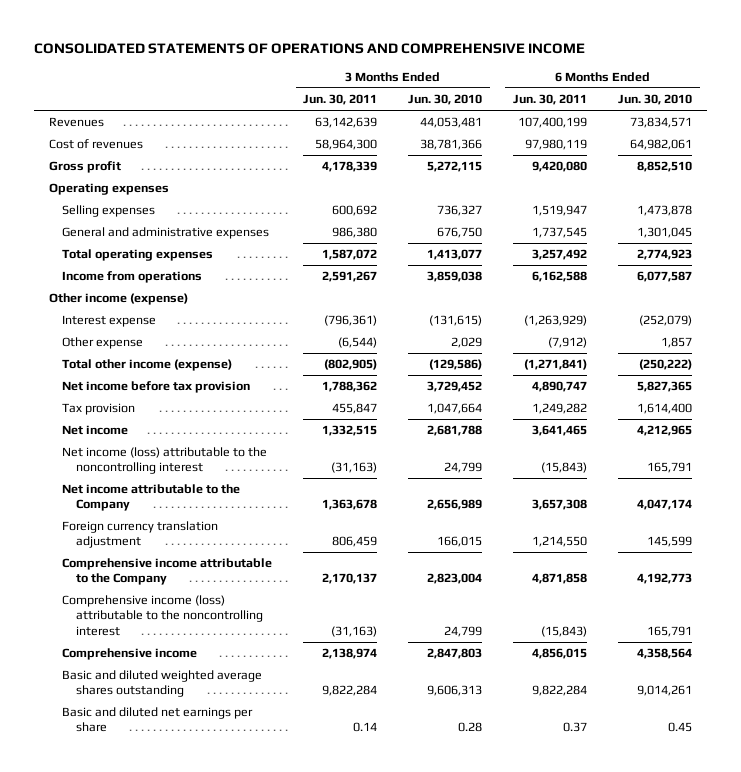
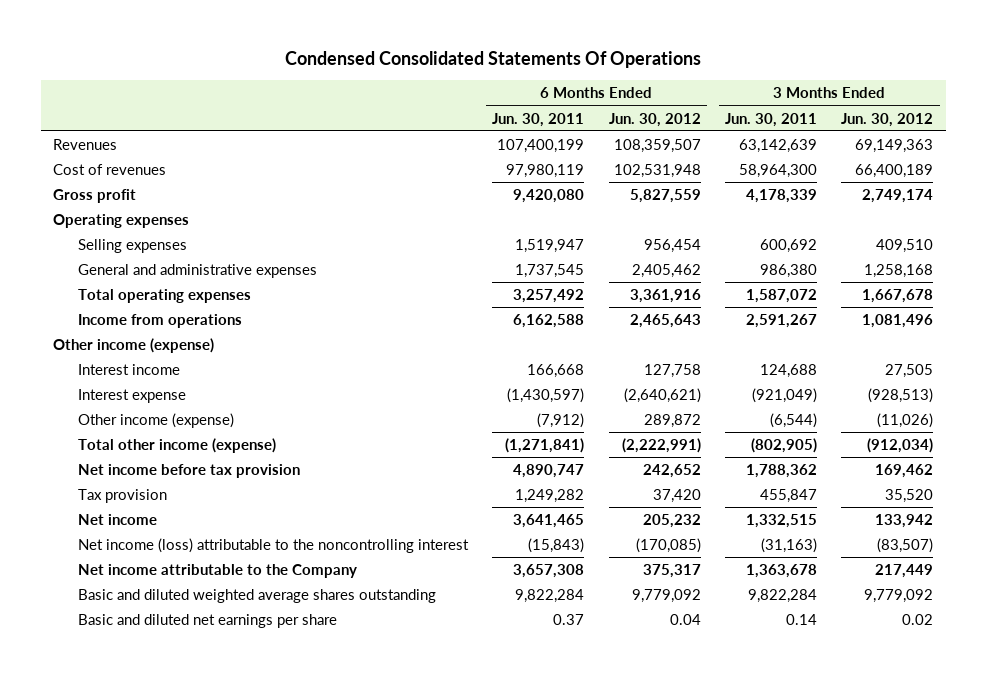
[33,43,585,55] CONSOLIDATED STATEMENTS OF OPERATIONS AND COMPREHENSIVE INCOME -> [285,50,702,68] Condensed Consolidated Statements Of Operations
[408,94,483,106] Jun. 30, 2010 -> none
[617,94,692,106] Jun. 30, 2010 -> none
none -> [608,112,701,127] Jun. 30, 2012
none -> [841,112,934,127] Jun. 30, 2012
none -> [77,364,180,376] Interest income
[324,315,378,327] (796,361) -> [751,388,817,404] (921,049)
[524,315,588,327] (1,263,929) -> [507,388,585,404] (1,430,597)
[62,337,144,350] Other expense -> [77,413,234,429] Other income (expense)
[62,521,219,549] Foreign currency translation adjustment -> none
[62,558,273,586] Comprehensive income attributable to the Company -> none
[62,595,263,636] Comprehensive income (loss) attributable to the noncontrolling interest -> none
[62,648,198,661] Comprehensive income -> none

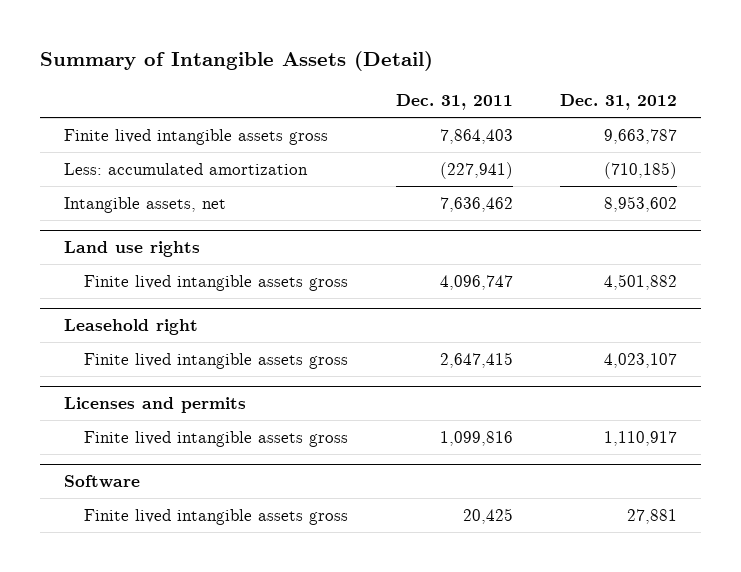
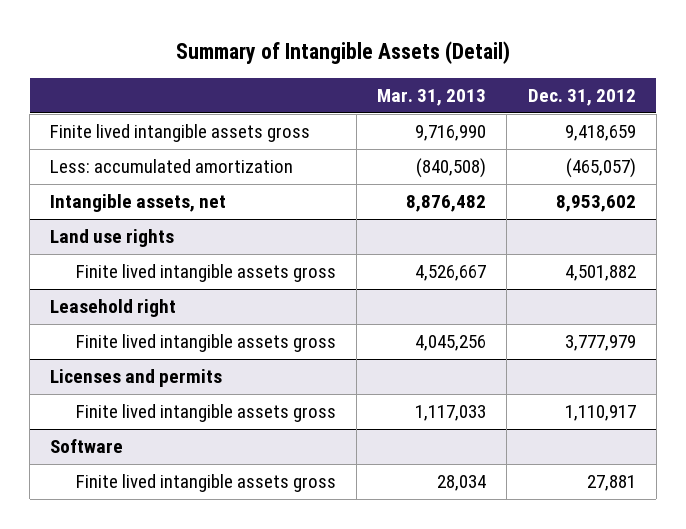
[395,94,513,111] Dec. 31, 2011 -> none
none -> [377,88,487,106] Mar. 31, 2013
[604,128,678,144] 9,663,787 -> [564,125,636,142] 9,418,659
[604,161,678,179] (710,185) -> [565,158,636,179] (465,057)
[604,352,678,368] 4,023,107 -> [564,335,636,352] 3,777,979

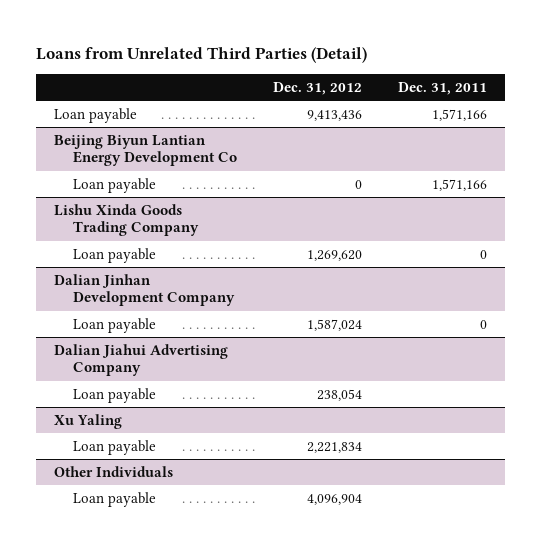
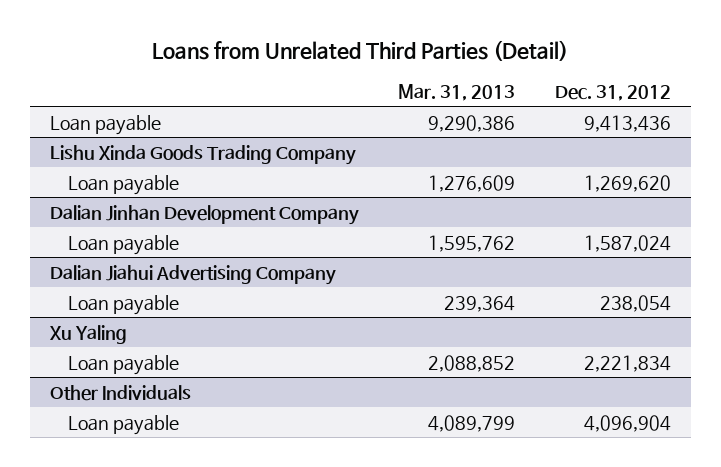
[398,81,488,95] Dec. 31, 2011 -> none
none -> [398,83,516,101] Mar. 31, 2013
[53,134,238,167] Beijing Biyun Lantian Energy Development Co -> none
[73,177,157,193] Loan payable -> none

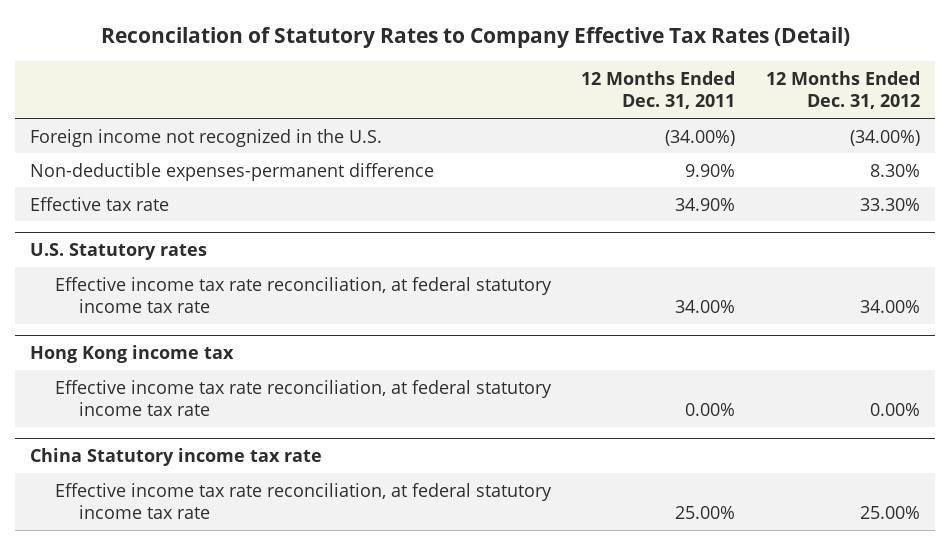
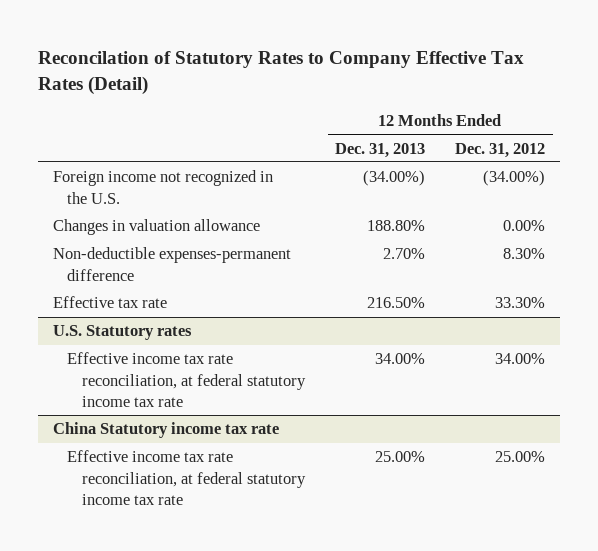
[581,70,736,110] 12 Months Ended Dec. 31, 2011 -> none
none -> [335,142,426,158] Dec. 31, 2013
none -> [52,219,260,236] Changes in valuation allowance
[30,344,235,363] Hong Kong income tax -> none
[54,379,552,417] Effective income tax rate reconciliation, at federal statutory income tax rate -> none

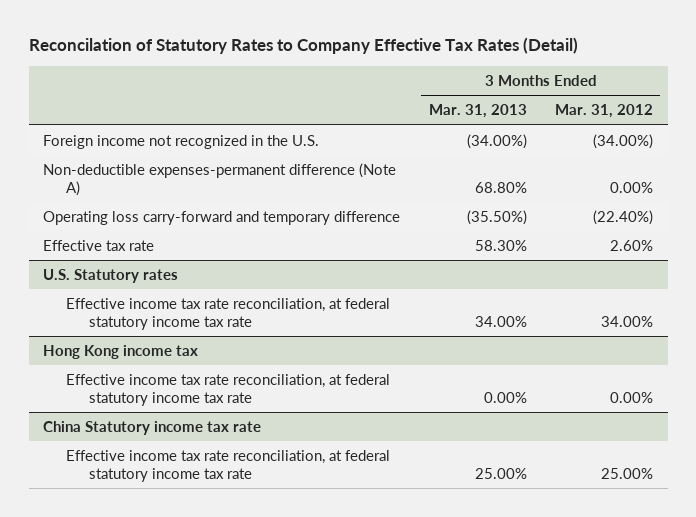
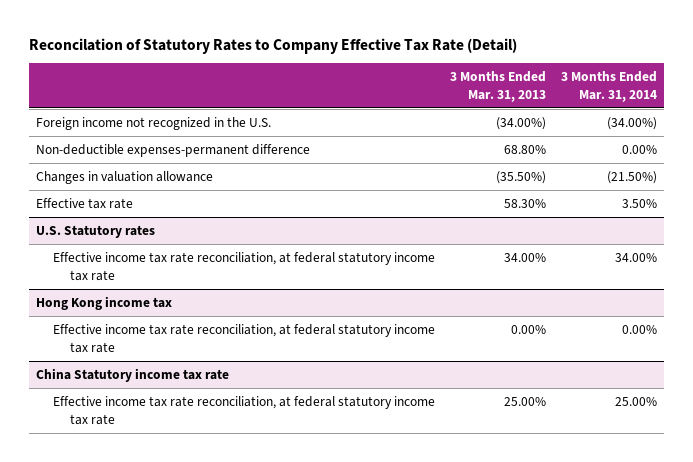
[28,37,578,55] Reconcilation of Statutory Rates to Company Effective Tax Rates (Detail) -> [28,37,517,54] Reconcilation of Statutory Rates to Company Effective Tax Rate (Detail)
[555,104,654,119] Mar. 31, 2012 -> none
none -> [560,71,657,102] 3 Months Ended Mar. 31, 2014
[42,162,396,196] Non-deductible expenses-permanent difference (Note A) -> [36,144,311,158] Non-deductible expenses-permanent difference
[42,210,400,225] Operating loss carry-forward and temporary difference -> [36,171,214,185] Changes in valuation allowance

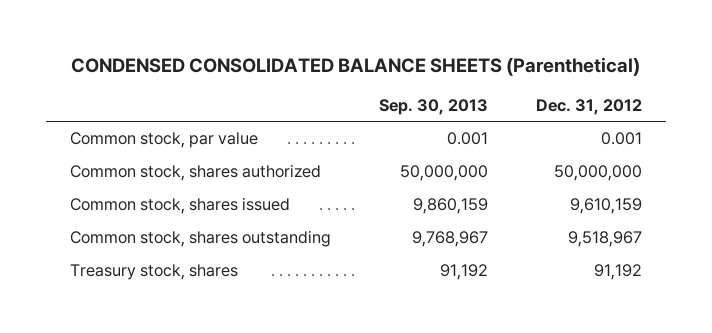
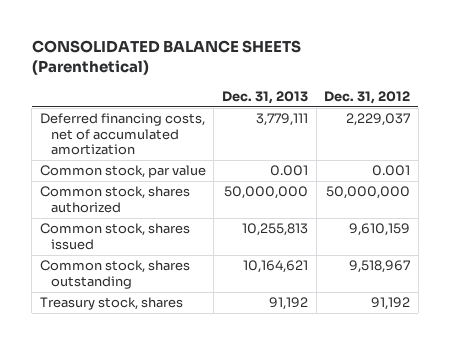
[71,56,641,76] CONDENSED CONSOLIDATED BALANCE SHEETS (Parenthetical) -> [31,40,301,76] CONSOLIDATED BALANCE SHEETS (Parenthetical)
[379,98,489,115] Sep. 30, 2013 -> none
none -> [221,90,308,104] Dec. 31, 2013
none -> [39,113,205,156] Deferred financing costs, net of accumulated amortization

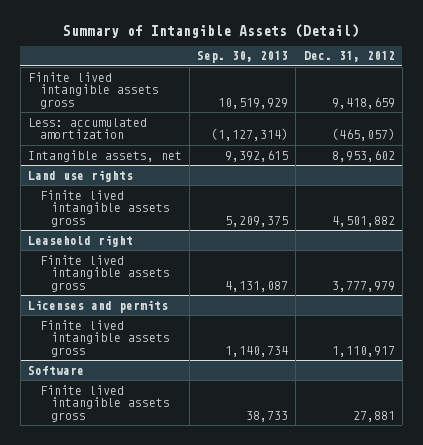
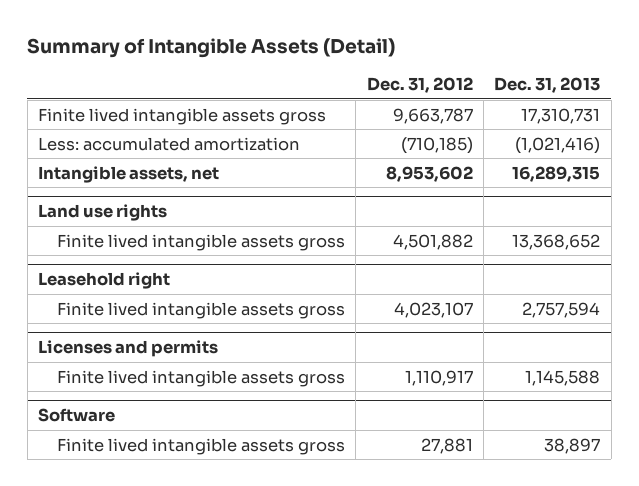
[197,51,289,64] Sep. 30, 2013 -> none
none -> [494,77,601,94] Dec. 31, 2013
[331,97,395,110] 9,418,659 -> [392,107,473,124] 9,663,787
[331,128,395,142] (465,057) -> [400,136,473,154] (710,185)
[331,281,395,293] 3,777,979 -> [393,301,473,318] 4,023,107

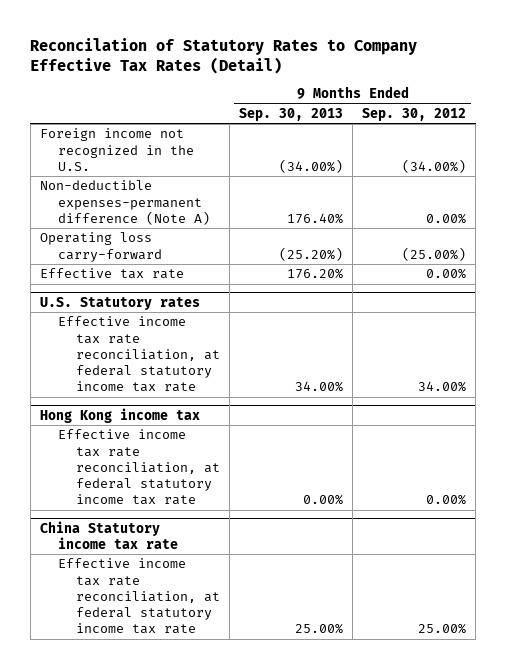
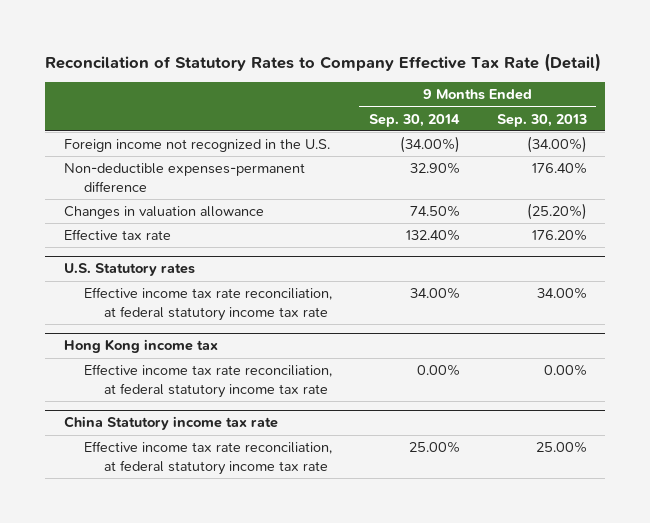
[30,37,418,74] Reconcilation of Statutory Rates to Company Effective Tax Rates (Detail) -> [45,52,602,72] Reconcilation of Statutory Rates to Company Effective Tax Rate (Detail)
[362,107,467,121] Sep. 30, 2012 -> none
none -> [368,113,460,127] Sep. 30, 2014
[39,180,210,225] Non-deductible expenses-permanent difference (Note A) -> [63,163,305,192] Non-deductible expenses-permanent difference
[39,232,162,262] Operating loss carry-forward -> [63,206,264,220] Changes in valuation allowance

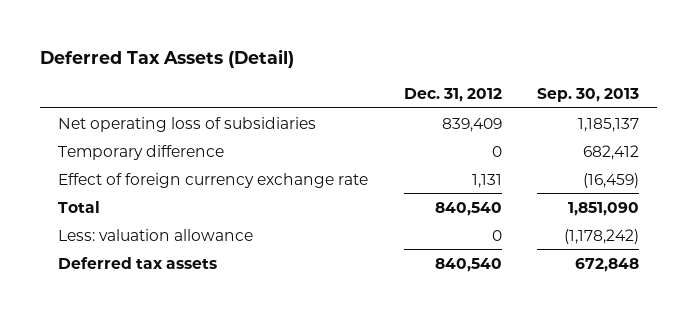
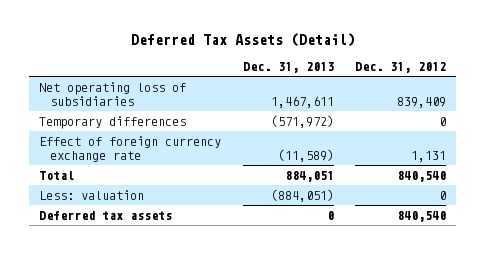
[537,87,640,102] Sep. 30, 2013 -> none
none -> [242,62,334,74] Dec. 31, 2013
[58,144,225,160] Temporary difference -> [39,116,187,130] Temporary differences
[58,228,254,241] Less: valuation allowance -> [39,190,145,201] Less: valuation

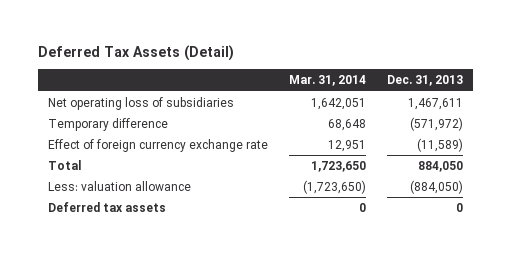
[354,62,446,74] Dec. 31, 2012 -> none
none -> [289,75,367,87] Mar. 31, 2014
[39,116,187,130] Temporary differences -> [48,118,169,132] Temporary difference
[284,171,334,183] 884,051 -> [417,161,463,173] 884,050
[39,190,145,201] Less: valuation -> [48,181,192,192] Less: valuation allowance
[270,189,334,203] (884,051) -> [409,180,463,195] (884,050)

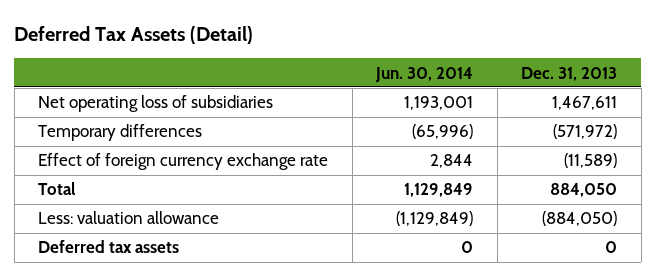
[289,75,367,87] Mar. 31, 2014 -> none
none -> [375,66,474,82] Jun. 30, 2014
[48,118,169,132] Temporary difference -> [38,124,203,142] Temporary differences

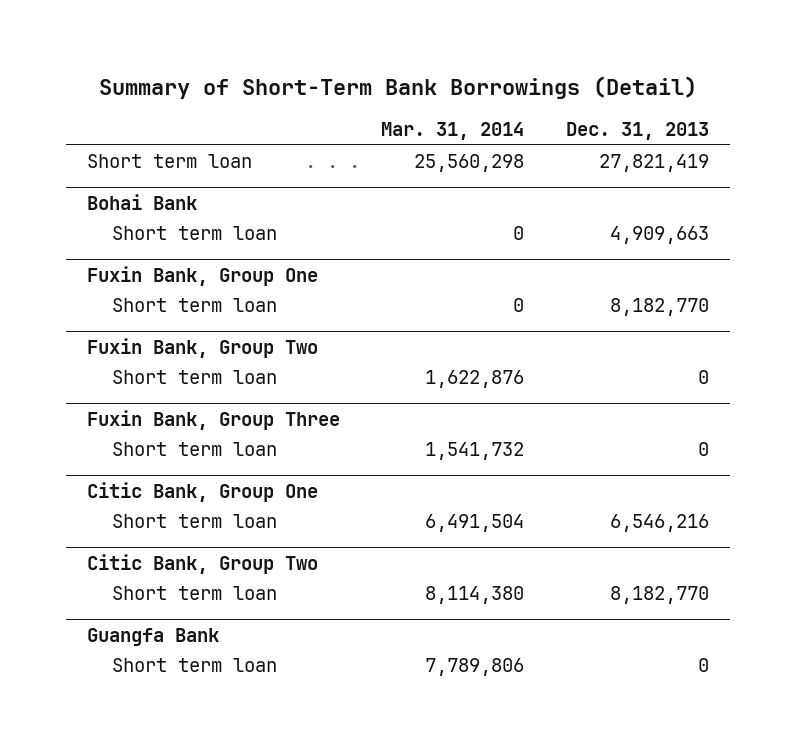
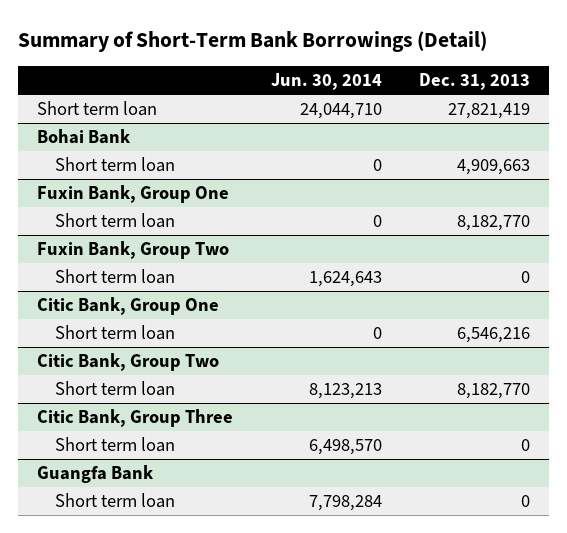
[381,122,525,141] Mar. 31, 2014 -> none
none -> [270,73,382,91] Jun. 30, 2014
[86,409,340,430] Fuxin Bank, Group Three -> none
[111,442,277,457] Short term loan -> none
none -> [36,409,233,428] Citic Bank, Group Three
none -> [54,437,175,453] Short term loan

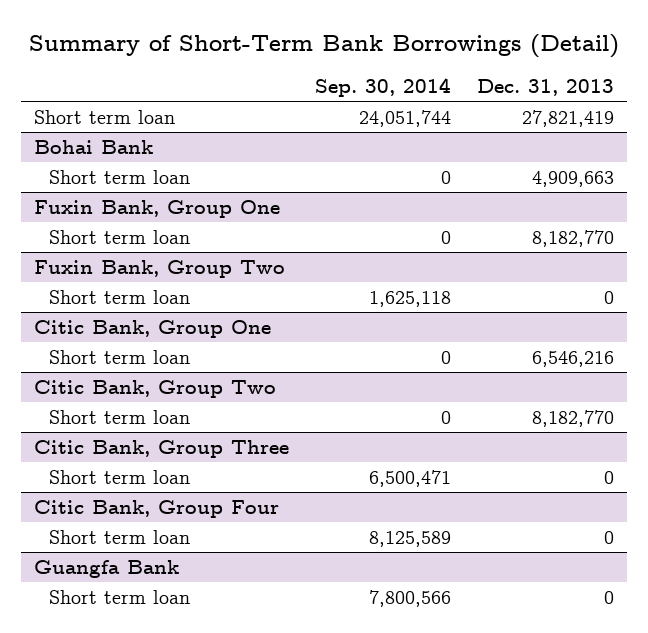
[270,73,382,91] Jun. 30, 2014 -> none
none -> [315,77,452,97] Sep. 30, 2014
none -> [34,499,280,518] Citic Bank, Group Four
none -> [49,529,191,544] Short term loan

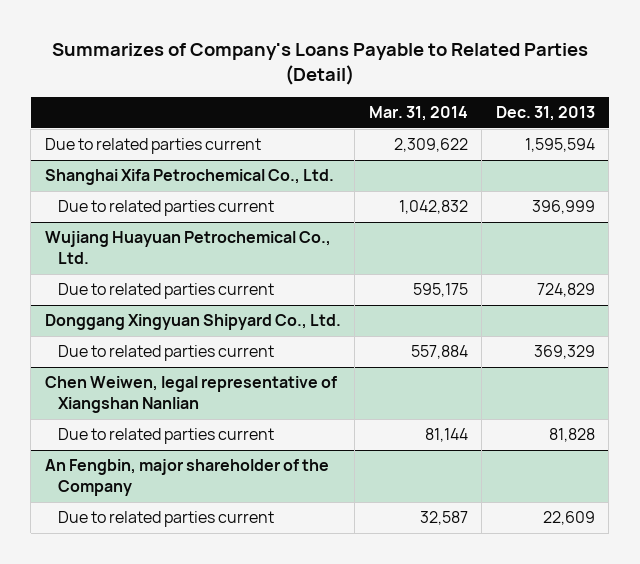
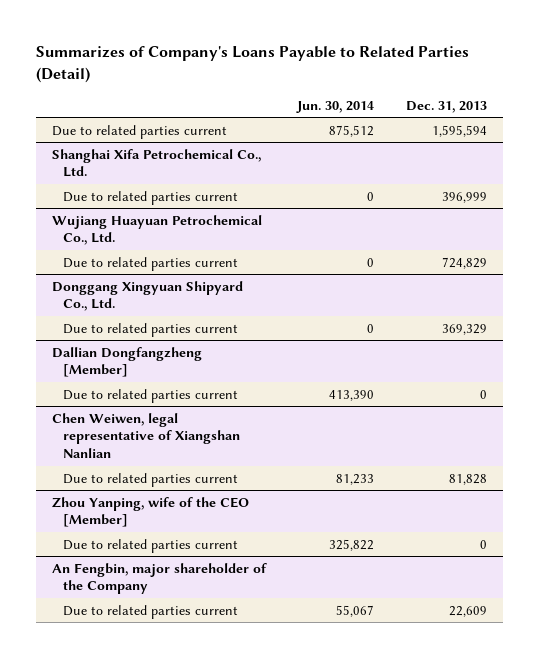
[368,106,468,122] Mar. 31, 2014 -> none
none -> [296,100,375,113] Jun. 30, 2014
none -> [51,346,202,378] Dallian Dongfangzheng [Member]
none -> [62,388,238,403] Due to related parties current
none -> [51,496,249,528] Zhou Yanping, wife of the CEO [Member]
none -> [62,538,238,553] Due to related parties current

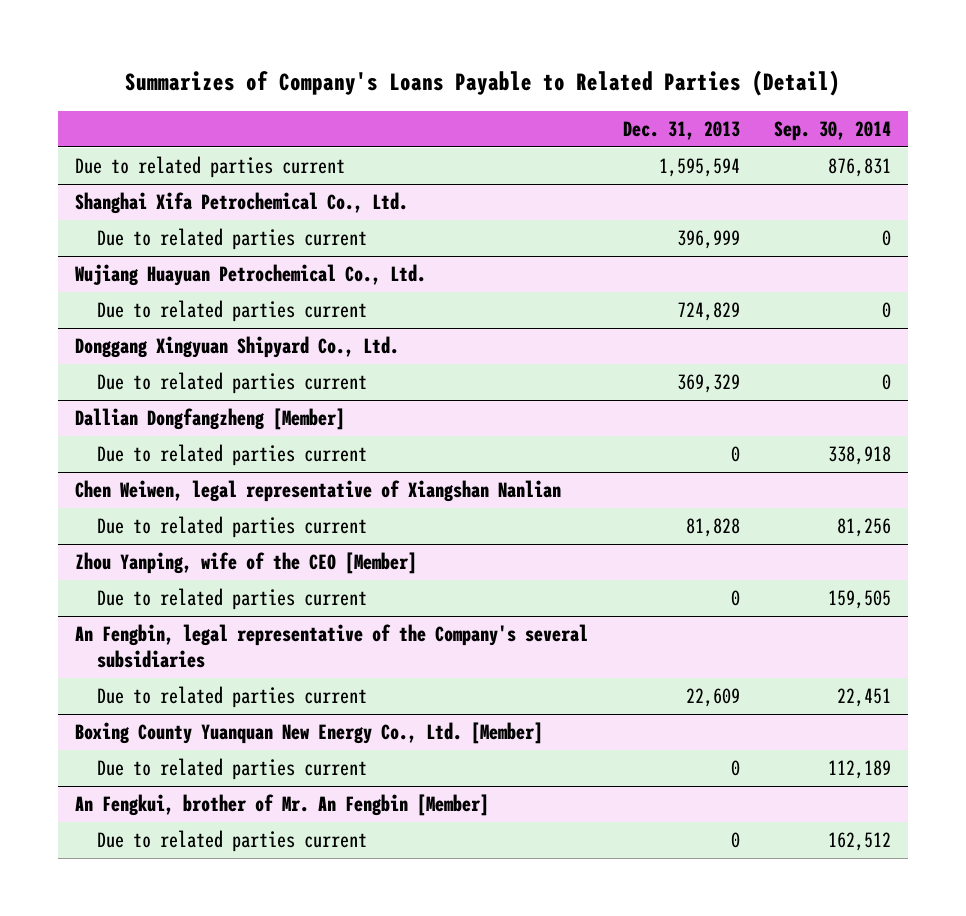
[296,100,375,113] Jun. 30, 2014 -> none
none -> [773,120,891,141] Sep. 30, 2014
[51,562,267,595] An Fengbin, major shareholder of the Company -> none
none -> [75,624,589,669] An Fengbin, legal representative of the Company's several subsidiaries
none -> [75,722,544,745] Boxing County Yuanquan New Energy Co., Ltd. [Member]
none -> [96,758,367,781] Due to related parties current
none -> [75,794,490,817] An Fengkui, brother of Mr. An Fengbin [Member]
none -> [96,830,367,853] Due to related parties current

